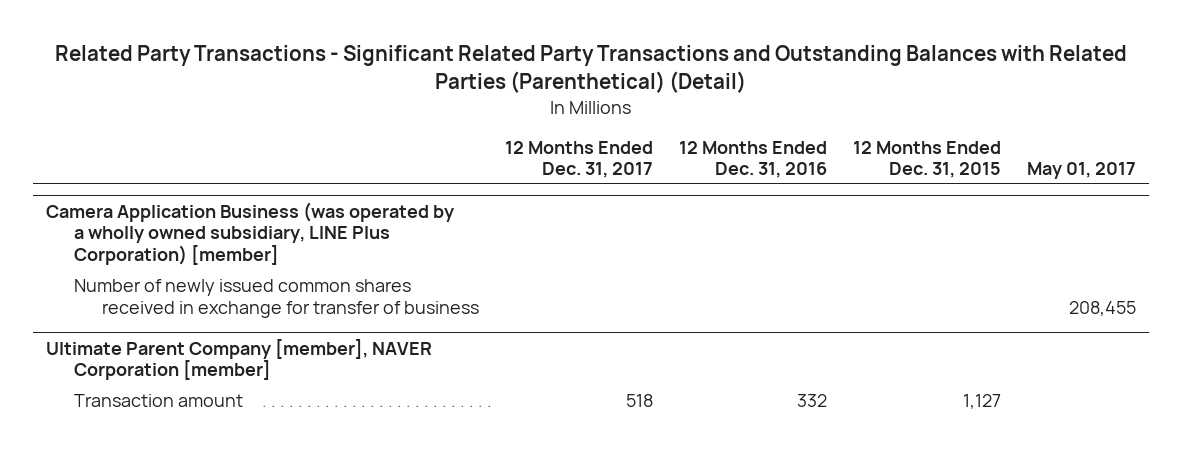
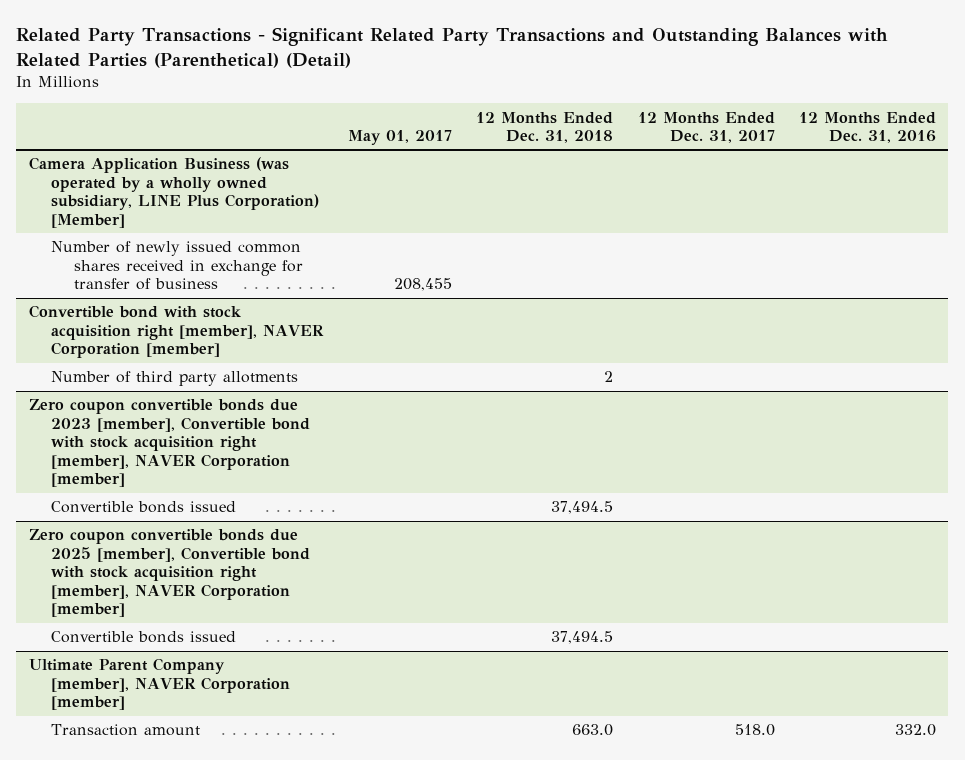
[853,140,1002,179] 12 Months Ended Dec. 31, 2015 -> none
none -> [476,111,614,144] 12 Months Ended Dec. 31, 2018
[46,201,455,266] Camera Application Business (was operated by a wholly owned subsidiary, LINE Plus Corporation) [member] -> [28,157,320,228] Camera Application Business (was operated by a wholly owned subsidiary, LINE Plus Corporation) [Member]
none -> [28,305,325,359] Convertible bond with stock acquisition right [member], NAVER Corporation [member]
none -> [51,371,299,387] Number of third party allotments
none -> [28,399,311,488] Zero coupon convertible bonds due 2023 [member], Convertible bond with stock acquisition right [member], NAVER Corporation [member]
none -> [51,501,237,514] Convertible bonds issued
none -> [28,529,311,618] Zero coupon convertible bonds due 2025 [member], Convertible bond with stock acquisition right [member], NAVER Corporation [member]
none -> [51,631,237,644] Convertible bonds issued
[626,393,654,407] 518 -> [734,724,775,737] 518.0
[797,393,828,407] 332 -> [894,724,936,737] 332.0

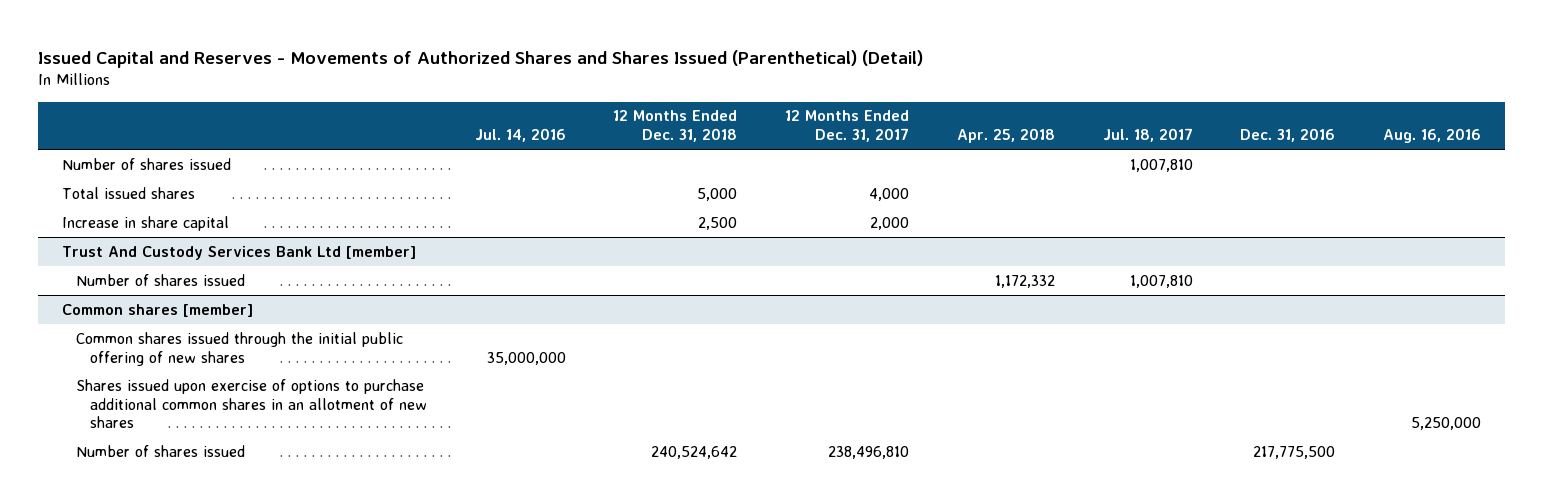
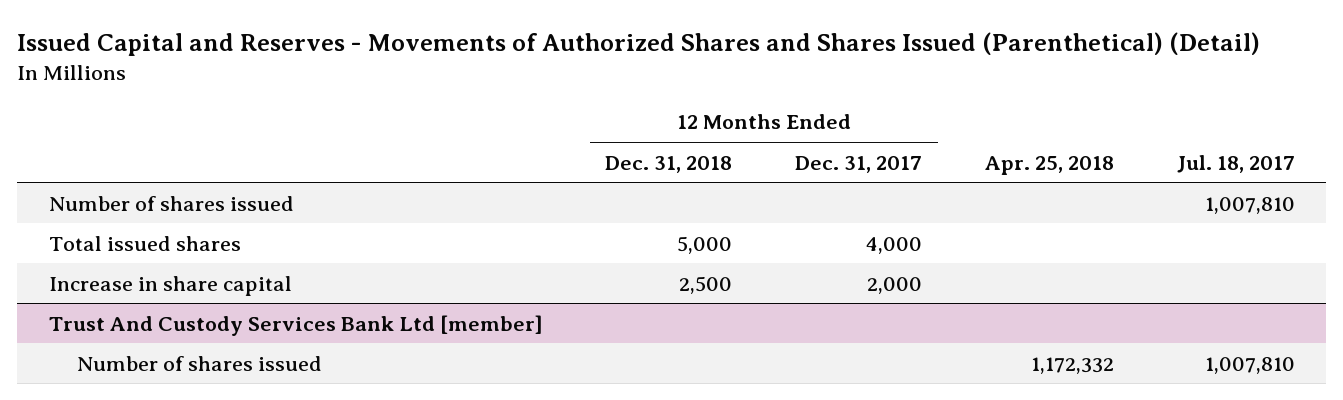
[474,128,566,143] Jul. 14, 2016 -> none
[1240,128,1336,143] Dec. 31, 2016 -> none
[1382,128,1481,144] Aug. 16, 2016 -> none
[62,303,254,317] Common shares [member] -> none
[76,331,404,366] Common shares issued through the initial public offering of new shares -> none
[76,378,427,429] Shares issued upon exercise of options to purchase additional common shares in an allotment of new shares -> none
[76,444,246,457] Number of shares issued -> none

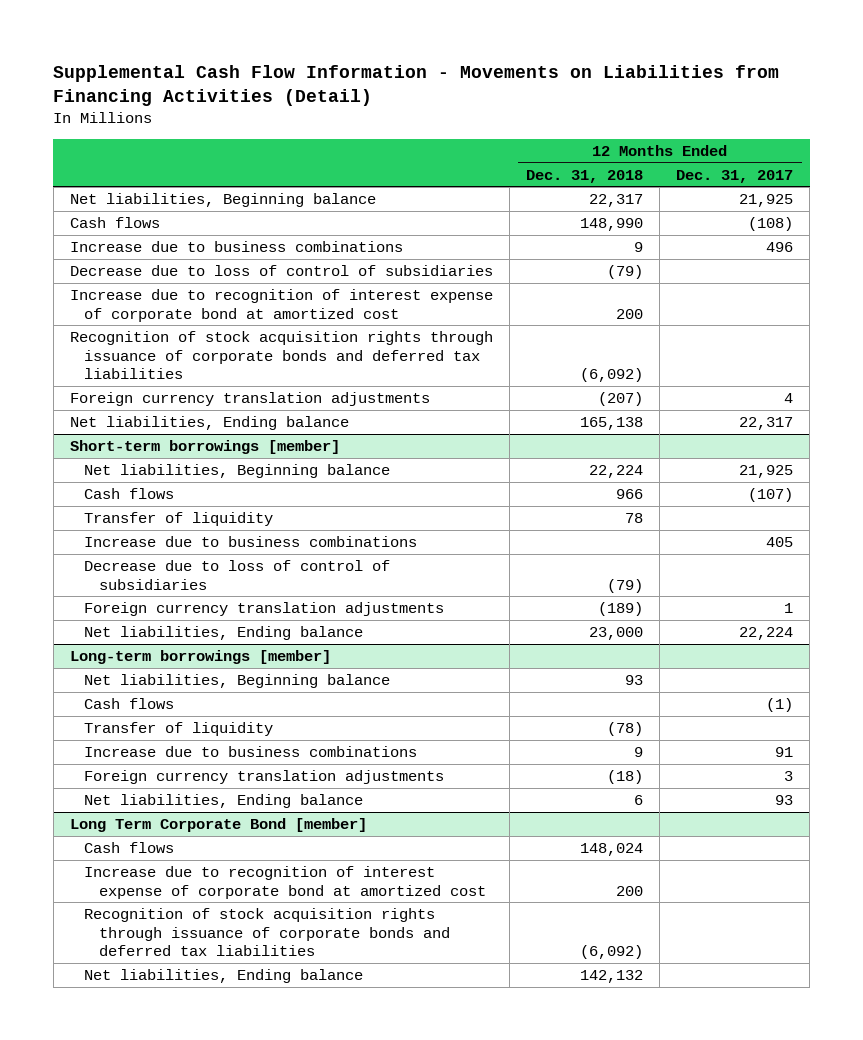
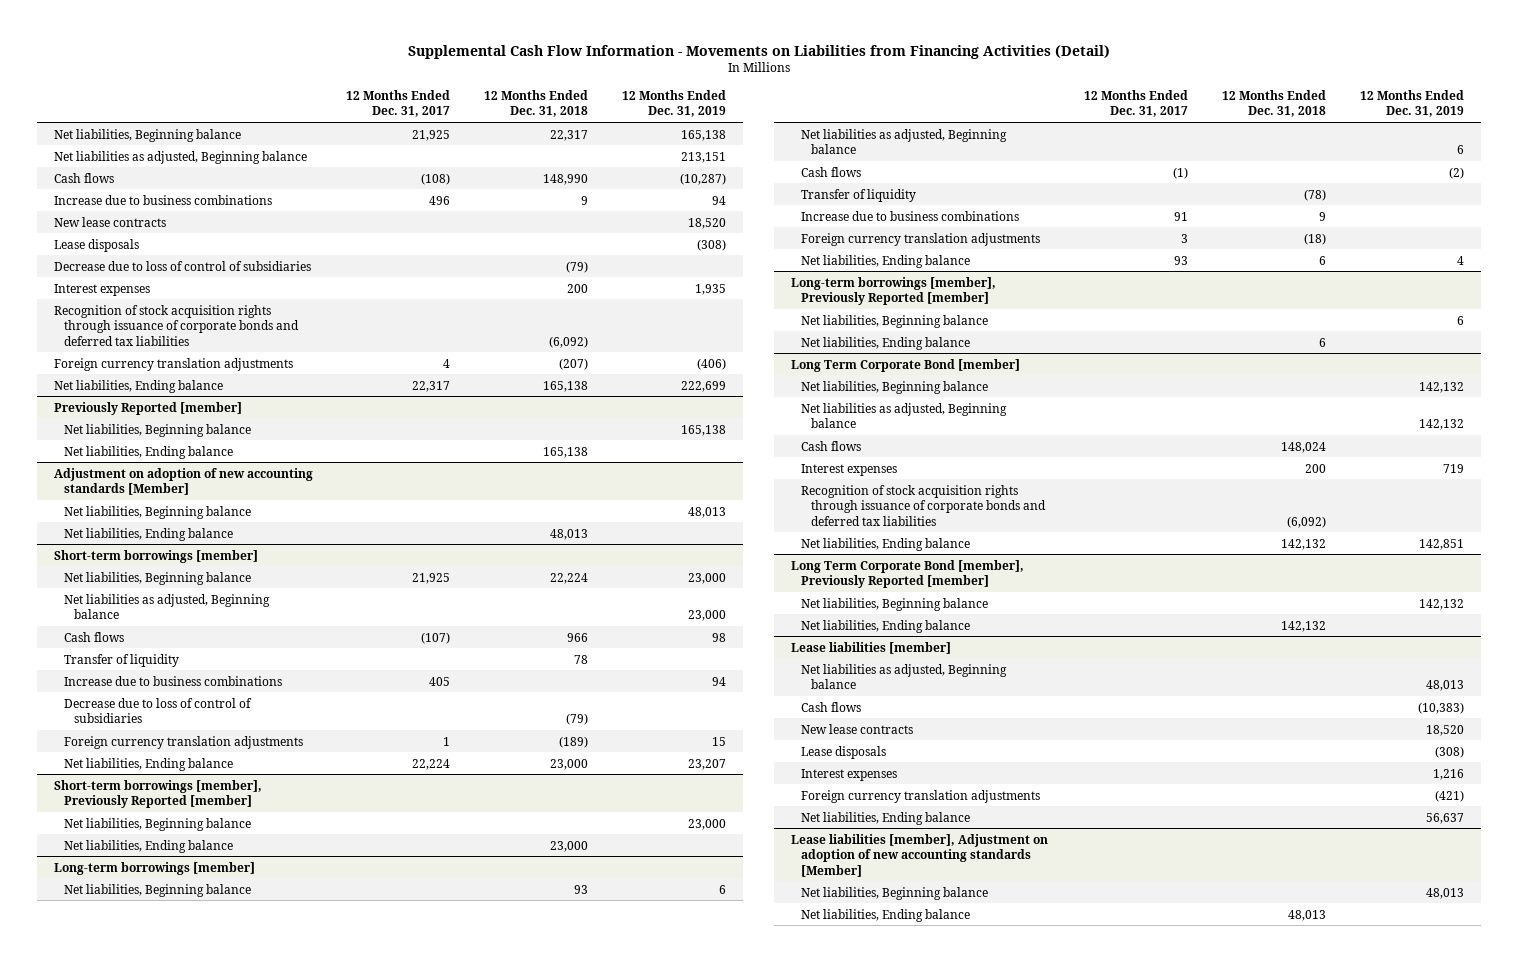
none -> [622,89,727,118] 12 Months Ended Dec. 31, 2019
none -> [53,150,307,164] Net liabilities as adjusted, Beginning balance
none -> [53,216,166,227] New lease contracts
none -> [53,238,139,252] Lease disposals
[69,288,493,322] Increase due to recognition of interest expense of corporate bond at amortized cost -> none
none -> [53,283,150,296] Interest expenses
none -> [53,401,242,415] Previously Reported [member]
none -> [63,423,251,437] Net liabilities, Beginning balance
none -> [63,445,233,459] Net liabilities, Ending balance
none -> [53,467,313,496] Adjustment on adoption of new accounting standards [Member]
none -> [63,505,251,519] Net liabilities, Beginning balance
none -> [63,527,233,541] Net liabilities, Ending balance
none -> [63,593,270,620] Net liabilities as adjusted, Beginning balance
none -> [53,779,262,809] Short-term borrowings [member], Previously Reported [member]
none -> [63,817,251,831] Net liabilities, Beginning balance
none -> [63,839,233,853] Net liabilities, Ending balance
none -> [801,128,1008,155] Net liabilities as adjusted, Beginning balance
none -> [790,276,996,306] Long-term borrowings [member], Previously Reported [member]
none -> [801,314,989,328] Net liabilities, Beginning balance
none -> [801,336,971,350] Net liabilities, Ending balance
none -> [801,380,989,394] Net liabilities, Beginning balance
none -> [801,402,1008,429] Net liabilities as adjusted, Beginning balance
[84,865,486,899] Increase due to recognition of interest expense of corporate bond at amortized cost -> none
none -> [801,463,898,476] Interest expenses
none -> [790,559,1024,589] Long Term Corporate Bond [member], Previously Reported [member]
none -> [801,597,989,611] Net liabilities, Beginning balance
none -> [801,619,971,633] Net liabilities, Ending balance
none -> [790,641,951,654] Lease liabilities [member]
none -> [801,663,1008,690] Net liabilities as adjusted, Beginning balance
none -> [801,701,862,712] Cash flows
none -> [801,723,914,734] New lease contracts
none -> [801,745,887,759] Lease disposals
none -> [801,768,898,781] Interest expenses
none -> [801,789,1041,803] Foreign currency translation adjustments
none -> [801,811,971,825] Net liabilities, Ending balance
none -> [790,833,1048,877] Lease liabilities [member], Adjustment on adoption of new accounting standards [Member]
none -> [801,886,989,900] Net liabilities, Beginning balance
none -> [801,908,971,922] Net liabilities, Ending balance

